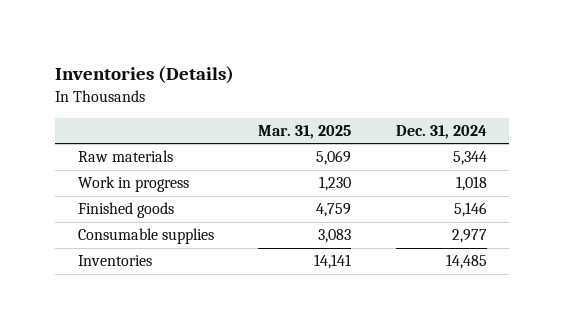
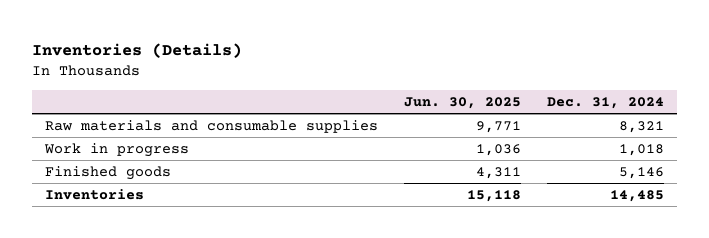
[258,124,352,139] Mar. 31, 2025 -> none
none -> [404,96,522,109] Jun. 30, 2025
[77,150,173,163] Raw materials -> [45,119,379,133] Raw materials and consumable supplies
[452,151,487,166] 5,344 -> [619,120,665,133] 8,321
[77,228,214,245] Consumable supplies -> none

